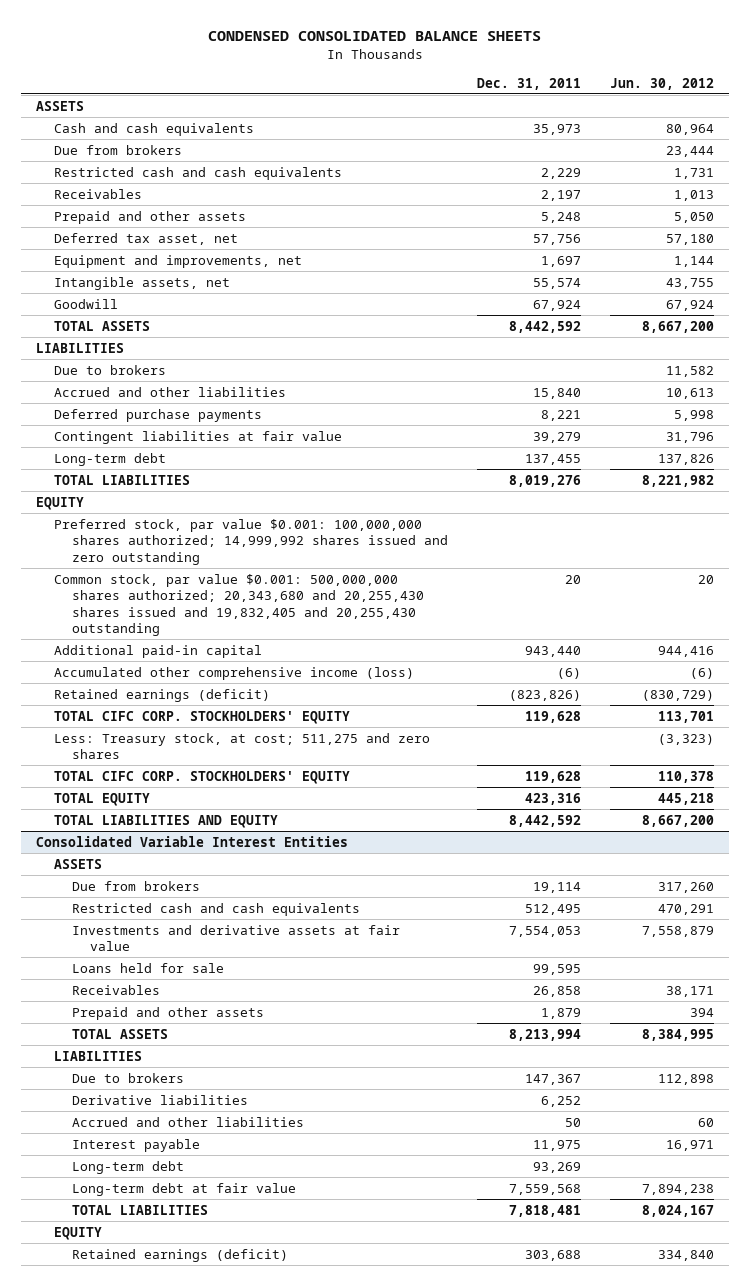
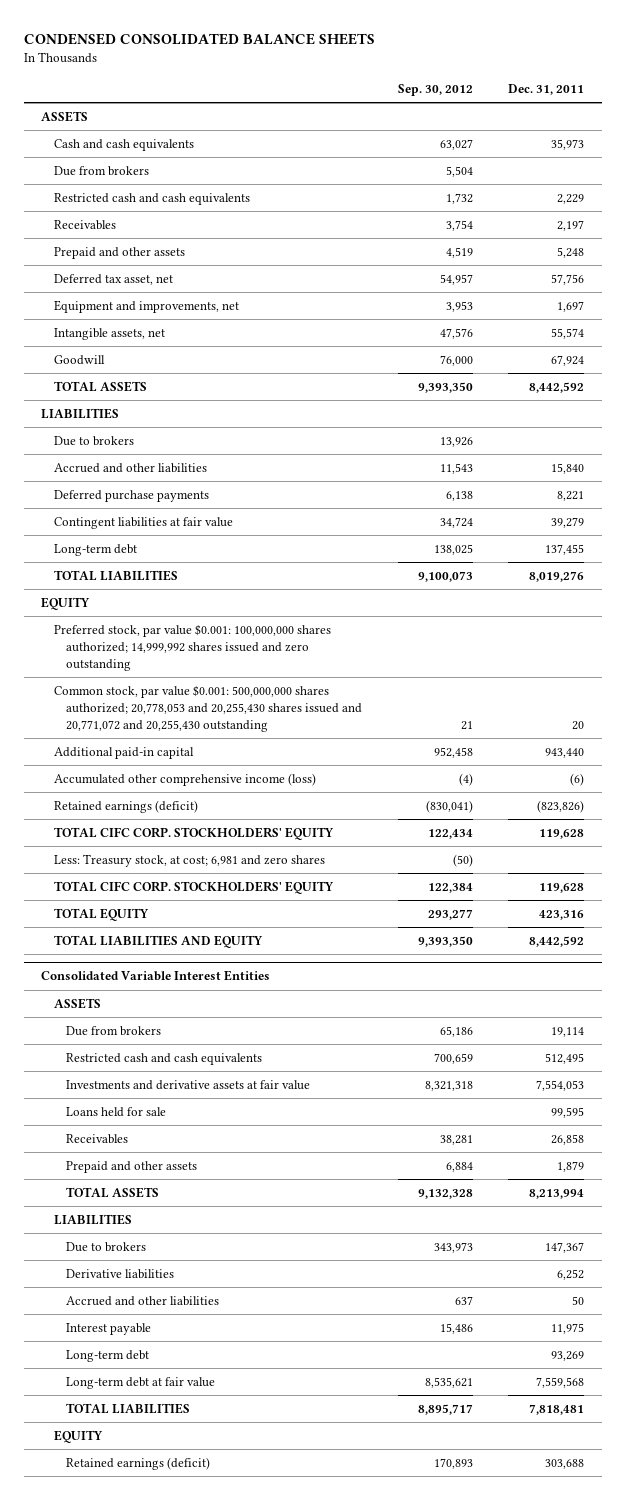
[610,77,715,90] Jun. 30, 2012 -> none
none -> [397,83,473,96] Sep. 30, 2012
[53,573,425,636] Common stock, par value $0.001: 500,000,000 shares authorized; 20,343,680 and 20,255,430 shares issued and 19,832,405 and 20,255,430 outstanding -> [53,684,363,732] Common stock, par value $0.001: 500,000,000 shares authorized; 20,778,053 and 20,255,430 shares issued and 20,771,072 and 20,255,430 outstanding
[53,732,430,760] Less: Treasury stock, at cost; 511,275 and zero shares -> [53,853,325,867] Less: Treasury stock, at cost; 6,981 and zero shares

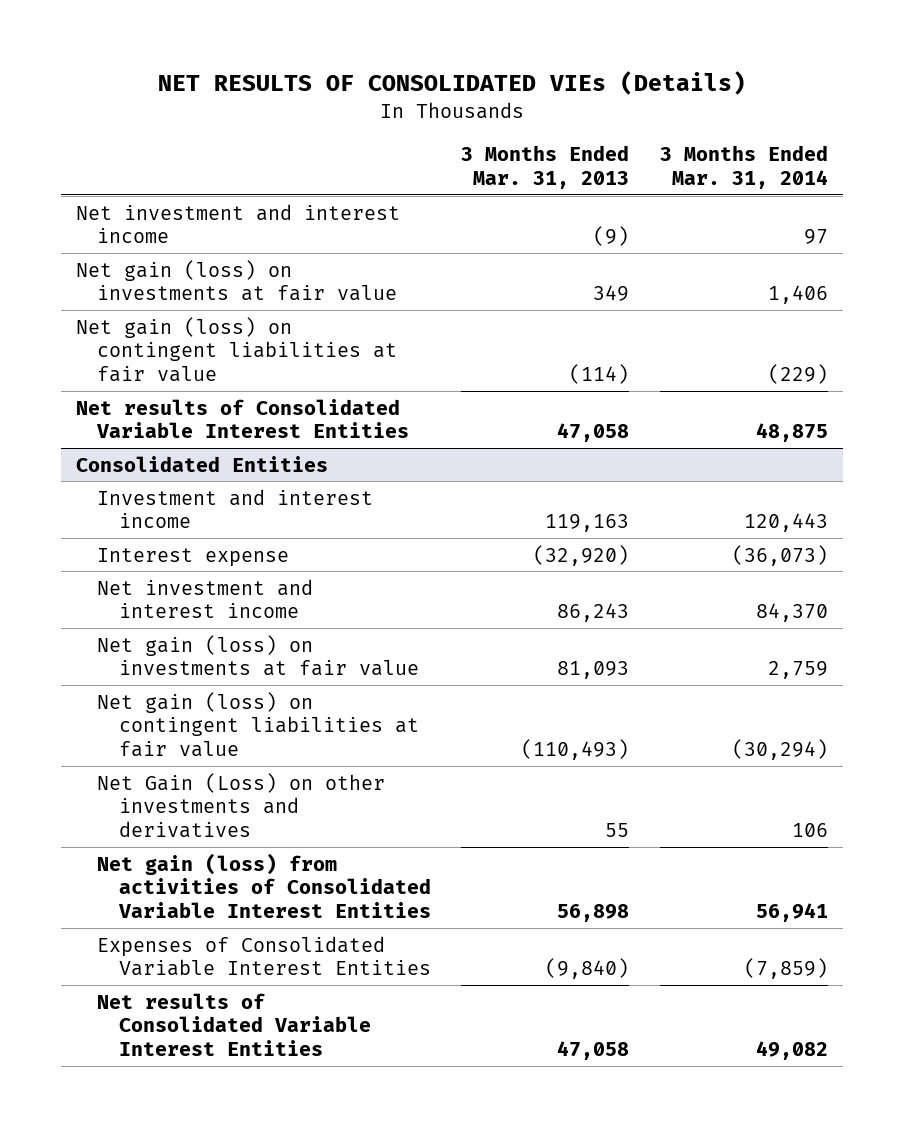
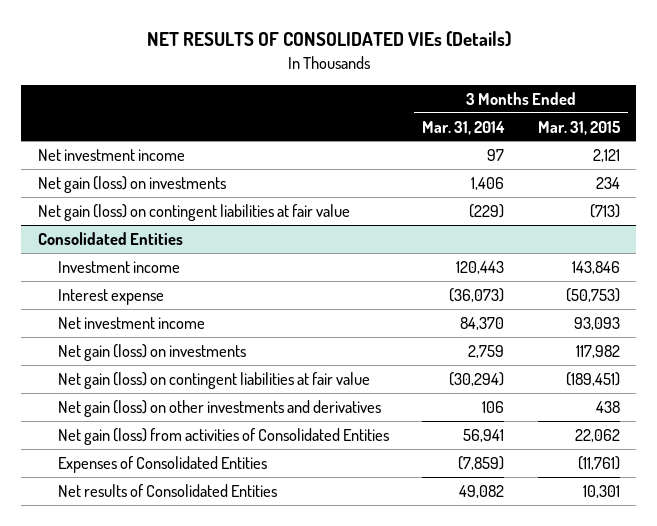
[461,145,630,189] 3 Months Ended Mar. 31, 2013 -> none
none -> [537,120,621,135] Mar. 31, 2015
[75,203,400,244] Net investment and interest income -> [37,148,185,161] Net investment income
[75,259,398,302] Net gain (loss) on investments at fair value -> [37,175,226,193] Net gain (loss) on investments
[75,398,410,439] Net results of Consolidated Variable Interest Entities -> none
[97,488,374,529] Investment and interest income -> [58,260,181,273] Investment income
[97,578,314,619] Net investment and interest income -> [58,316,206,329] Net investment income
[97,634,419,677] Net gain (loss) on investments at fair value -> [58,343,247,361] Net gain (loss) on investments
[97,772,386,839] Net Gain (Loss) on other investments and derivatives -> [58,399,382,417] Net gain (loss) on other investments and derivatives
[97,852,431,919] Net gain (loss) from activities of Consolidated Variable Interest Entities -> [58,427,390,445] Net gain (loss) from activities of Consolidated Entities
[97,935,431,977] Expenses of Consolidated Variable Interest Entities -> [58,455,268,473] Expenses of Consolidated Entities
[97,992,371,1057] Net results of Consolidated Variable Interest Entities -> [58,483,278,497] Net results of Consolidated Entities

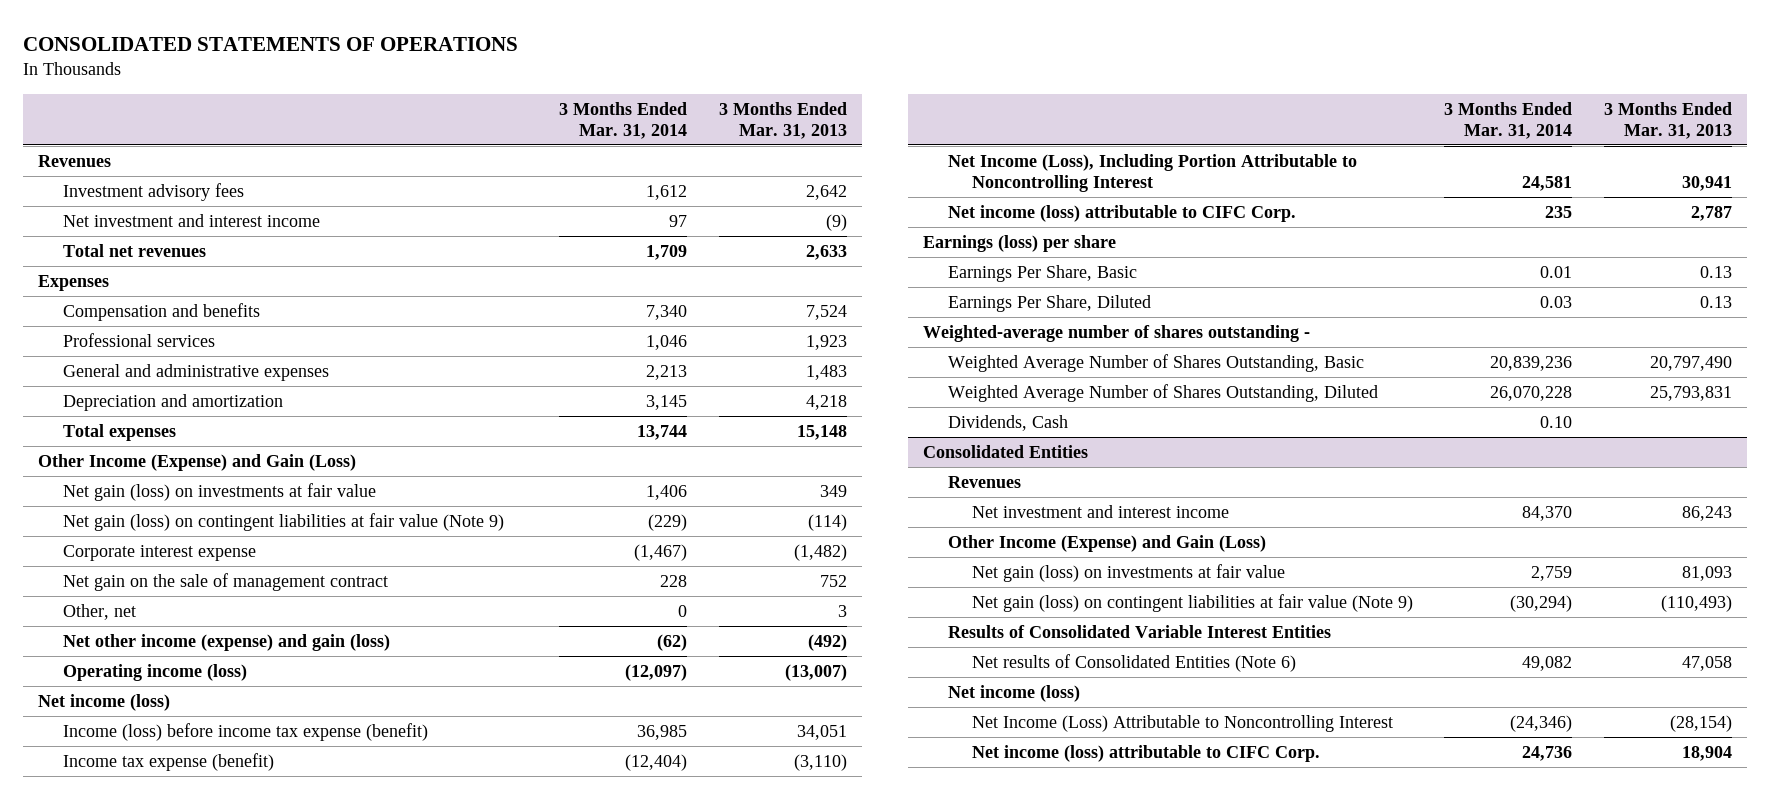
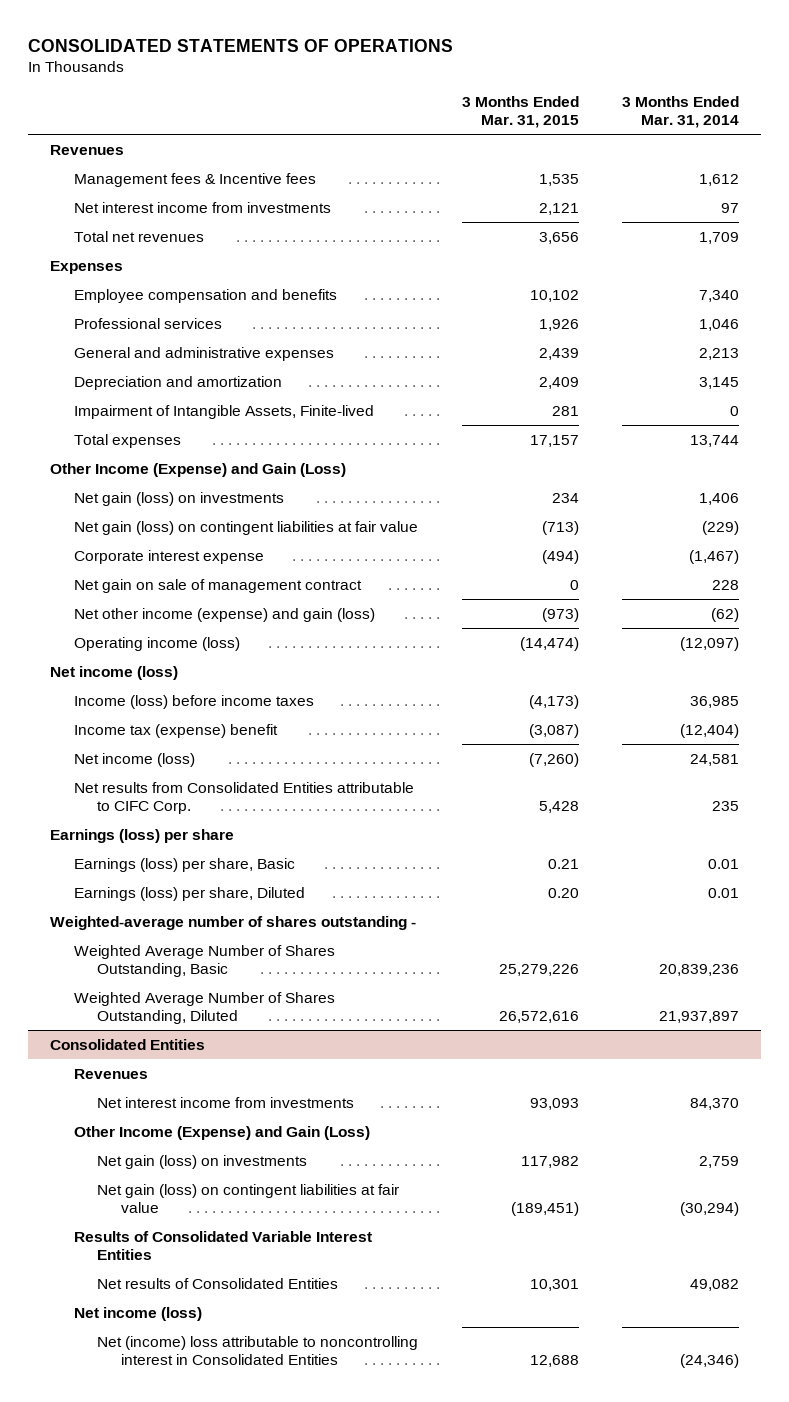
[718,101,847,139] 3 Months Ended Mar. 31, 2013 -> none
none -> [461,96,579,129] 3 Months Ended Mar. 31, 2015
[62,182,244,201] Investment advisory fees -> [73,172,316,187] Management fees & Incentive fees
[62,213,320,227] Net investment and interest income -> [73,201,331,213] Net interest income from investments
[62,302,260,321] Compensation and benefits -> [73,288,337,303] Employee compensation and benefits
none -> [73,404,374,419] Impairment of Intangible Assets, Finite-lived
[62,482,376,501] Net gain (loss) on investments at fair value -> [73,491,284,506] Net gain (loss) on investments
[62,512,504,531] Net gain (loss) on contingent liabilities at fair value (Note 9) -> [73,520,418,535] Net gain (loss) on contingent liabilities at fair value
[62,603,136,620] Other, net -> none
[62,572,388,591] Net gain on the sale of management contract -> [73,578,362,593] Net gain on sale of management contract
[62,722,428,741] Income (loss) before income tax expense (benefit) -> [73,694,314,709] Income (loss) before income taxes
[62,752,274,771] Income tax expense (benefit) -> [73,723,278,738] Income tax (expense) benefit
[947,153,1357,192] Net Income (Loss), Including Portion Attributable to Noncontrolling Interest -> [73,752,195,767] Net income (loss)
[947,204,1296,222] Net income (loss) attributable to CIFC Corp. -> [73,781,414,814] Net results from Consolidated Entities attributable to CIFC Corp.
[947,264,1137,282] Earnings Per Share, Basic -> [73,857,295,872] Earnings (loss) per share, Basic
[947,294,1151,312] Earnings Per Share, Diluted -> [73,886,305,901] Earnings (loss) per share, Diluted
[1540,295,1573,308] 0.03 -> [708,887,740,898] 0.01
[947,414,1068,431] Dividends, Cash -> none
[1490,385,1573,401] 26,070,228 -> [659,1010,740,1023] 21,937,897
[972,504,1230,518] Net investment and interest income -> [97,1096,355,1108] Net interest income from investments
[972,563,1286,582] Net gain (loss) on investments at fair value -> [97,1154,308,1169] Net gain (loss) on investments
[972,593,1414,612] Net gain (loss) on contingent liabilities at fair value (Note 9) -> [97,1183,400,1213] Net gain (loss) on contingent liabilities at fair value
[972,653,1297,672] Net results of Consolidated Entities (Note 6) -> [97,1277,339,1289] Net results of Consolidated Entities
[972,744,1321,762] Net income (loss) attributable to CIFC Corp. -> none
[972,714,1394,732] Net Income (Loss) Attributable to Noncontrolling Interest -> [97,1335,419,1365] Net (income) loss attributable to noncontrolling interest in Consolidated Entities

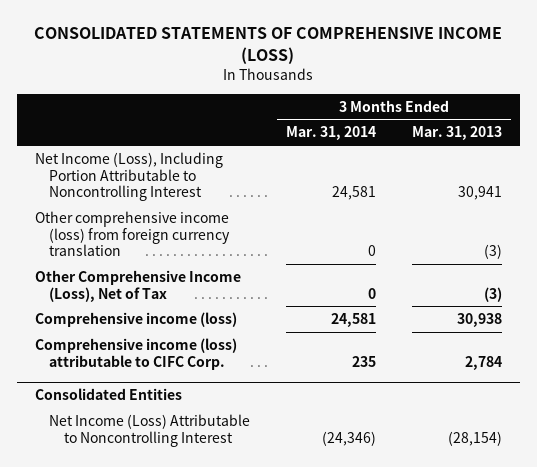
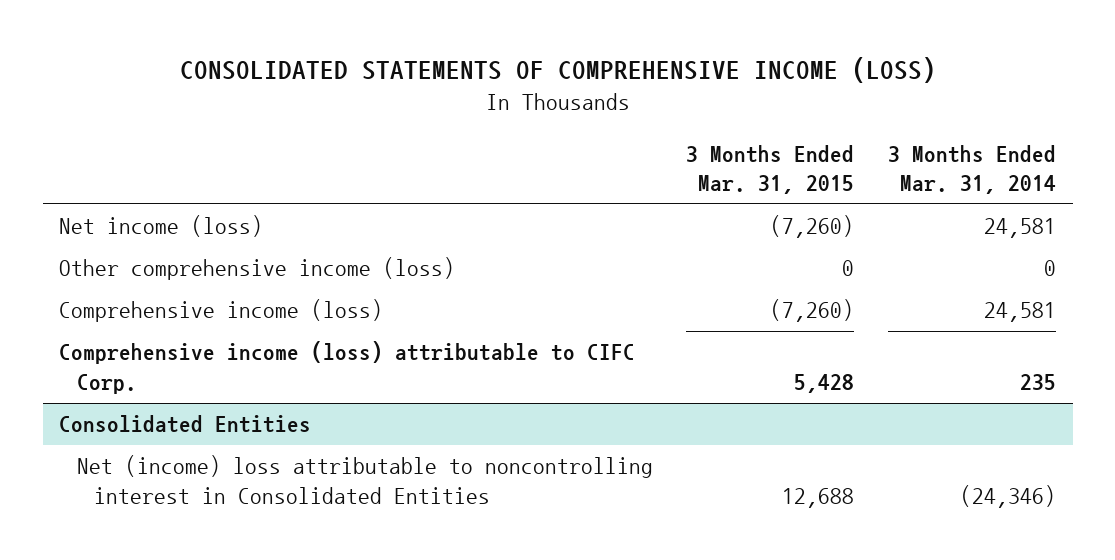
[411,126,502,141] Mar. 31, 2013 -> none
none -> [686,144,855,195] 3 Months Ended Mar. 31, 2015
[34,211,231,257] Other comprehensive income (loss) from foreign currency translation -> none
[34,152,223,202] Net Income (Loss), Including Portion Attributable to Noncontrolling Interest -> [59,215,264,238] Net income (loss)
[34,270,241,302] Other Comprehensive Income (Loss), Net of Tax -> [59,257,456,281] Other comprehensive income (loss)
[49,414,251,447] Net Income (Loss) Attributable to Noncontrolling Interest -> [76,455,653,505] Net (income) loss attributable to noncontrolling interest in Consolidated Entities

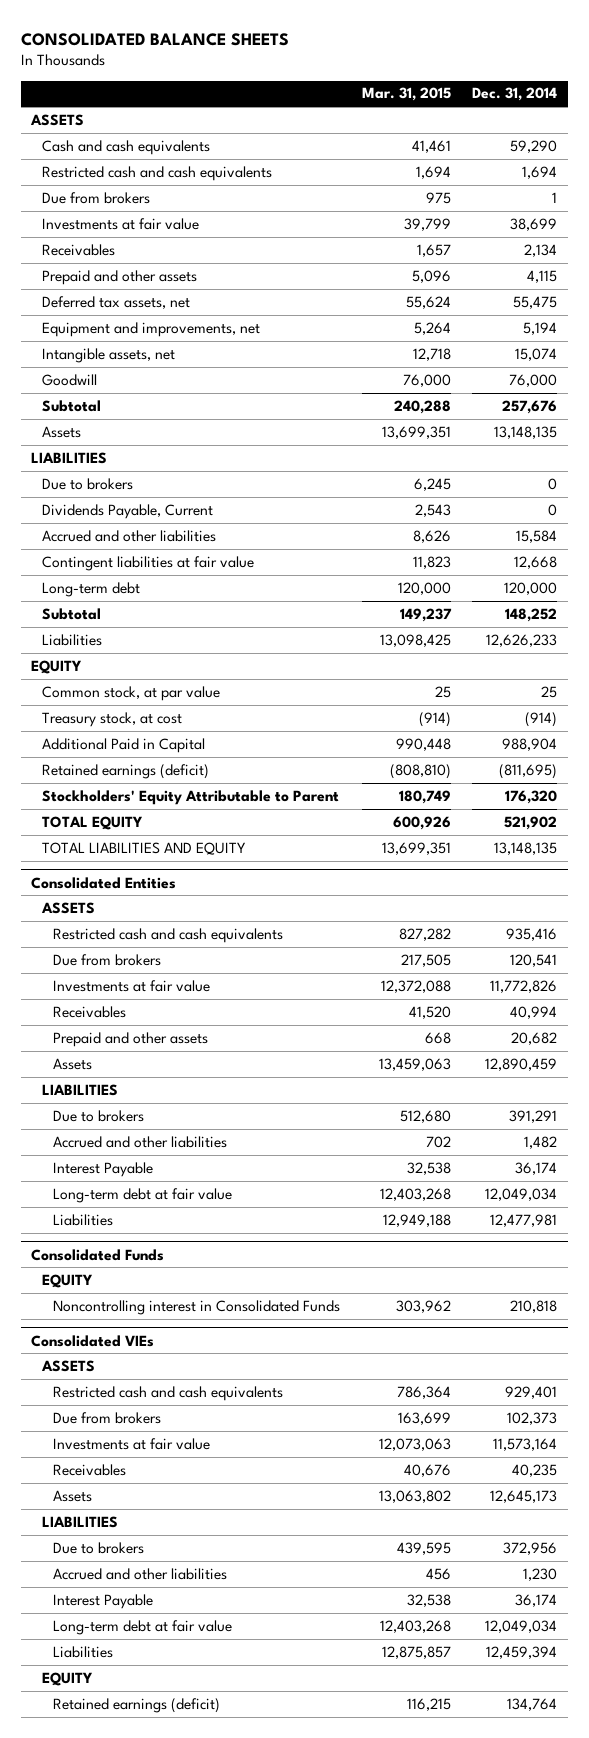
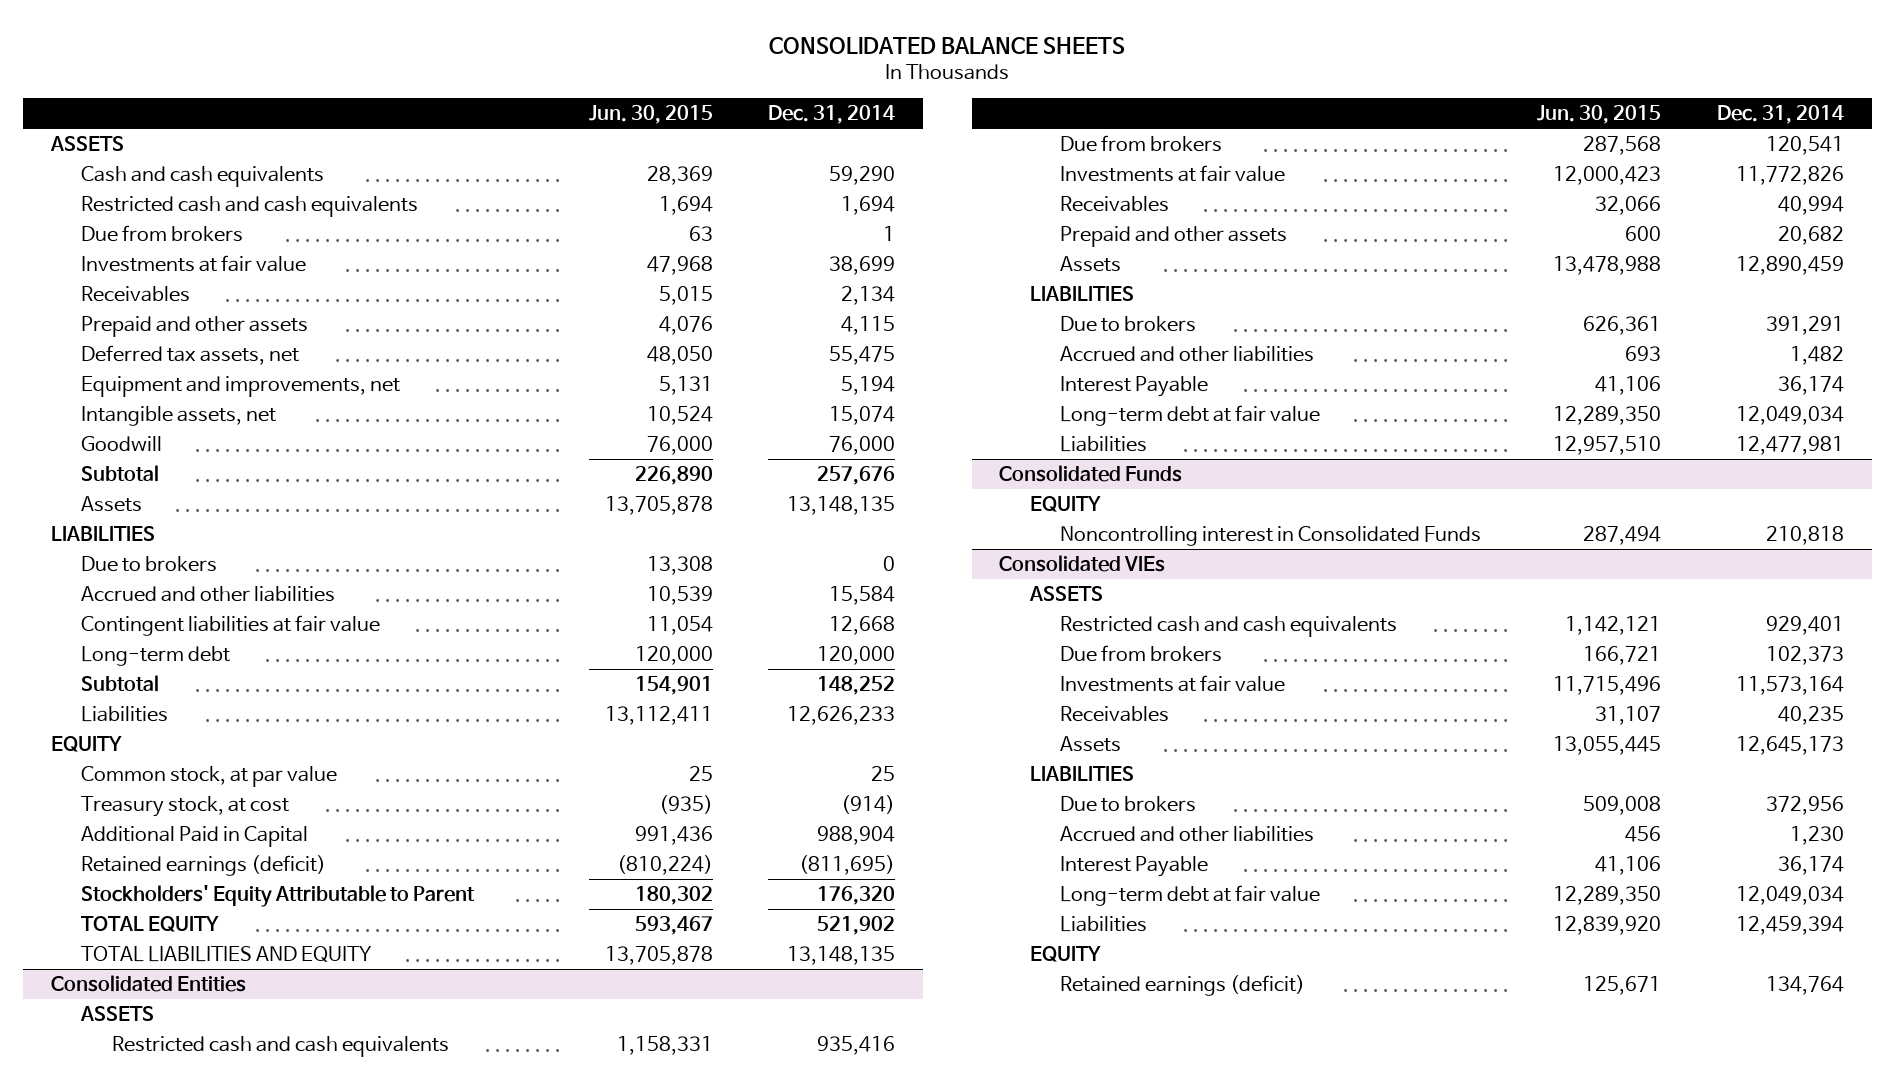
[361,87,451,102] Mar. 31, 2015 -> none
none -> [588,105,713,125] Jun. 30, 2015
[42,503,214,519] Dividends Payable, Current -> none

